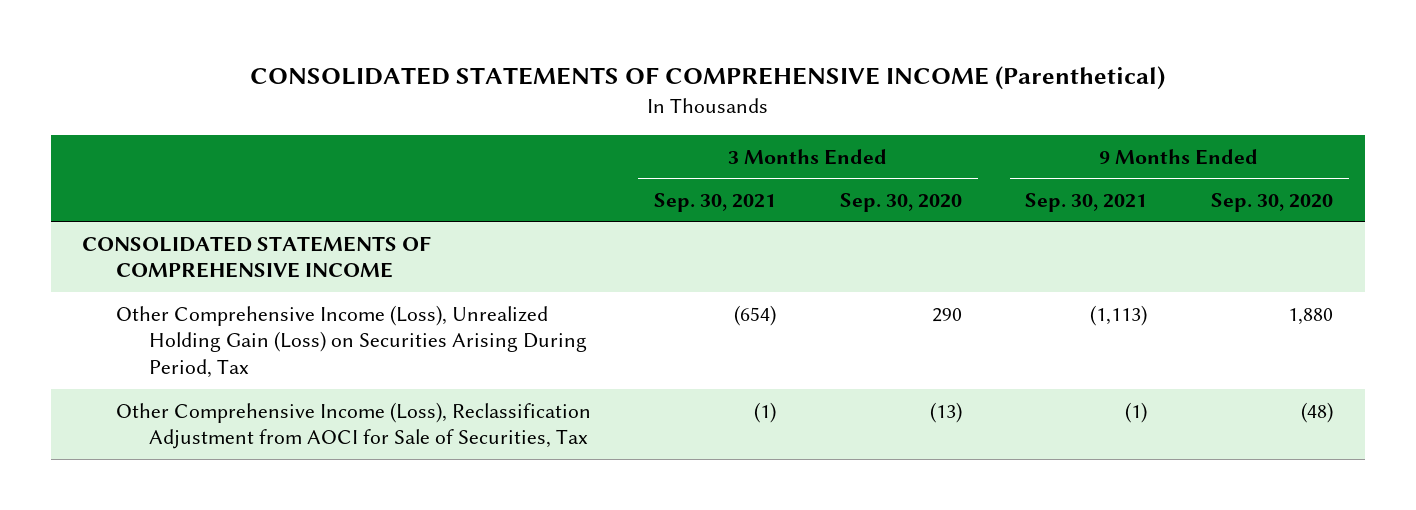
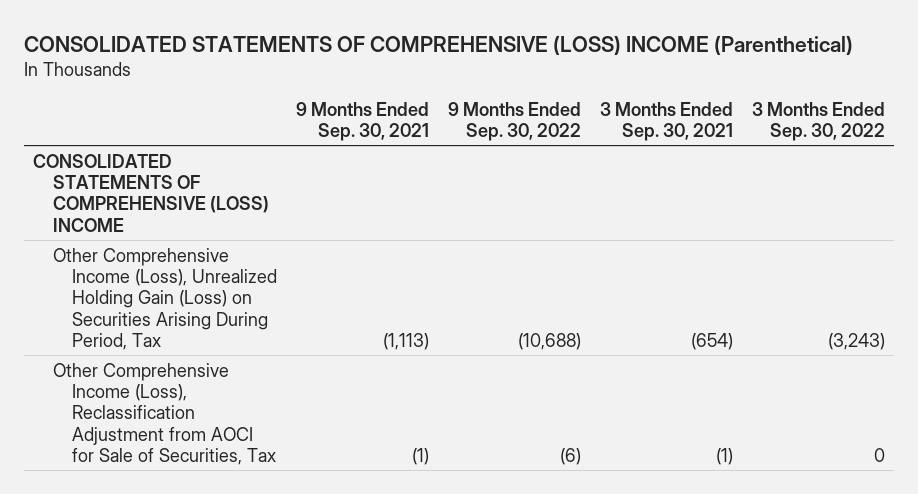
[249,66,1165,91] CONSOLIDATED STATEMENTS OF COMPREHENSIVE INCOME (Parenthetical) -> [23,34,853,55] CONSOLIDATED STATEMENTS OF COMPREHENSIVE (LOSS) INCOME (Parenthetical)
[839,192,962,212] Sep. 30, 2020 -> none
[1211,192,1334,212] Sep. 30, 2020 -> none
none -> [447,101,581,142] 9 Months Ended Sep. 30, 2022
none -> [751,101,885,142] 3 Months Ended Sep. 30, 2022
[82,235,432,279] CONSOLIDATED STATEMENTS OF COMPREHENSIVE INCOME -> [33,153,269,232] CONSOLIDATED STATEMENTS OF COMPREHENSIVE (LOSS) INCOME

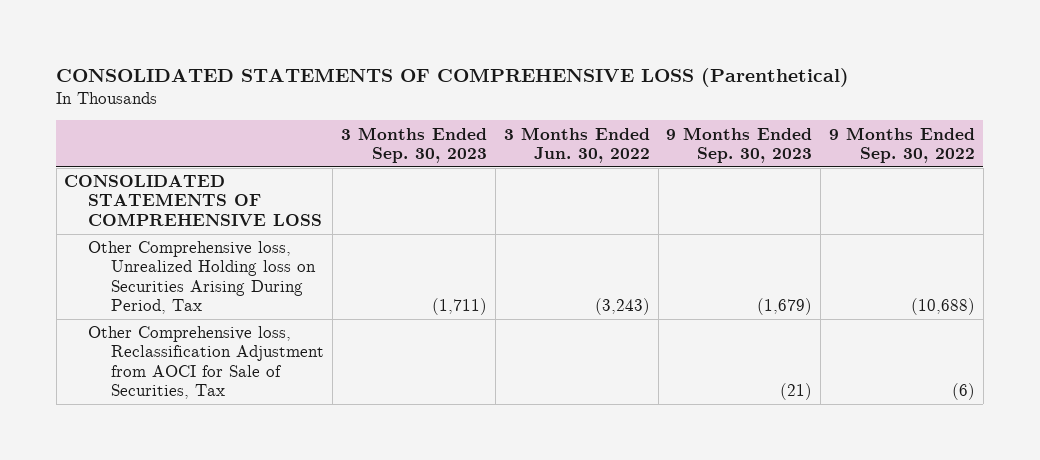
[23,34,853,55] CONSOLIDATED STATEMENTS OF COMPREHENSIVE (LOSS) INCOME (Parenthetical) -> [56,67,850,87] CONSOLIDATED STATEMENTS OF COMPREHENSIVE LOSS (Parenthetical)
[296,101,430,142] 9 Months Ended Sep. 30, 2021 -> none
[599,101,733,142] 3 Months Ended Sep. 30, 2021 -> none
[751,101,885,142] 3 Months Ended Sep. 30, 2022 -> none
none -> [341,126,488,163] 3 Months Ended Sep. 30, 2023
none -> [503,126,650,163] 3 Months Ended Jun. 30, 2022
none -> [666,126,813,163] 9 Months Ended Sep. 30, 2023
[33,153,269,232] CONSOLIDATED STATEMENTS OF COMPREHENSIVE (LOSS) INCOME -> [64,175,322,226] CONSOLIDATED STATEMENTS OF COMPREHENSIVE LOSS
[52,247,278,351] Other Comprehensive Income (Loss), Unrealized Holding Gain (Loss) on Securities Arising During Period, Tax -> [87,241,317,314] Other Comprehensive loss, Unrealized Holding loss on Securities Arising During Period, Tax
[52,362,277,466] Other Comprehensive Income (Loss), Reclassification Adjustment from AOCI for Sale of Securities, Tax -> [87,326,325,399] Other Comprehensive loss, Reclassification Adjustment from AOCI for Sale of Securities, Tax

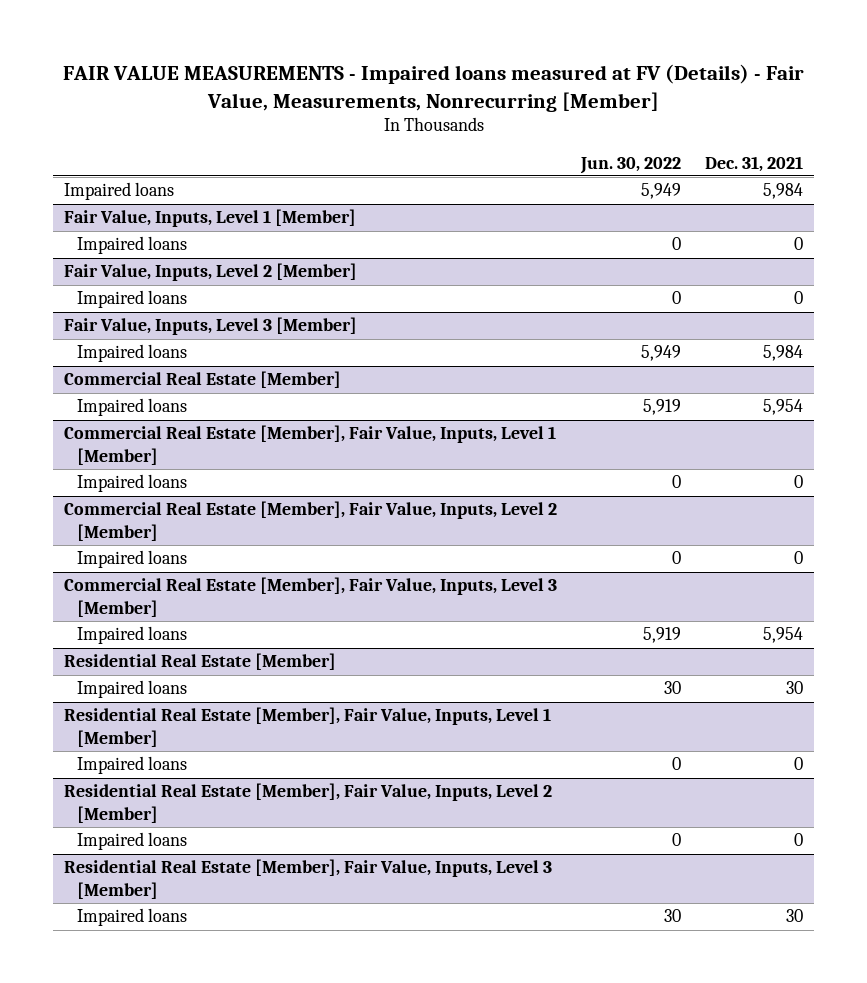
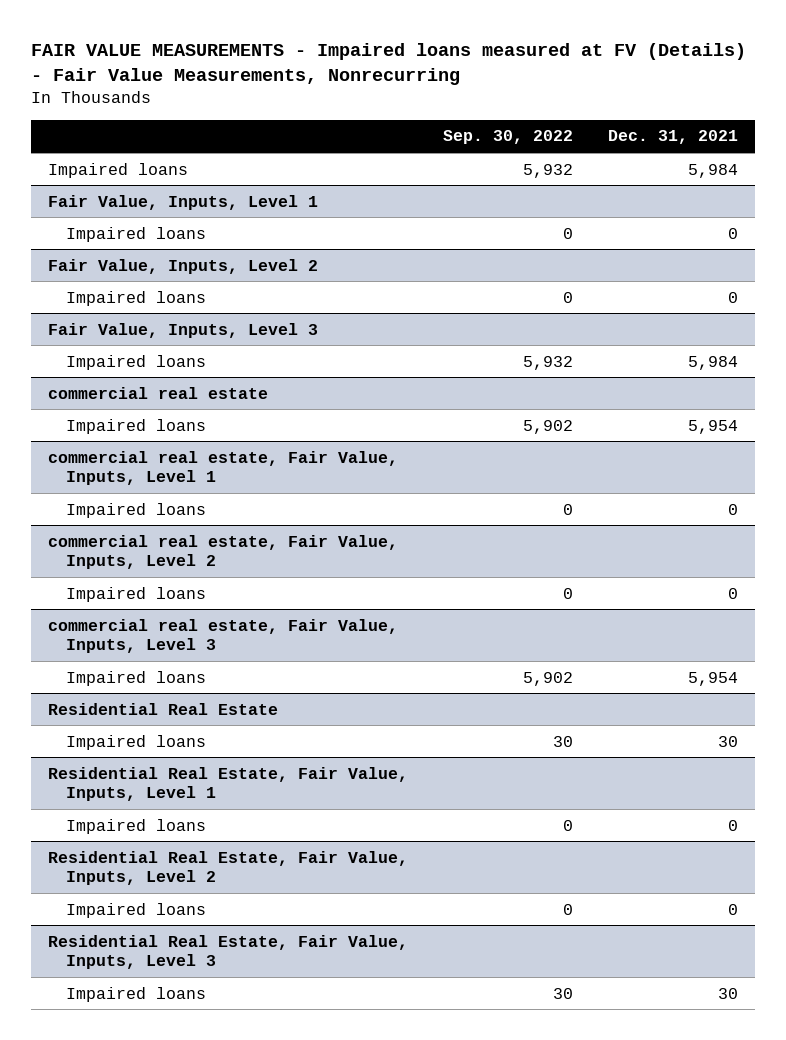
[62,64,804,112] FAIR VALUE MEASUREMENTS - Impaired loans measured at FV (Details) - Fair Value, Measurements, Nonrecurring [Member] -> [30,42,746,86] FAIR VALUE MEASUREMENTS - Impaired loans measured at FV (Details) - Fair Value Measurements, Nonrecurring
[580,156,682,174] Jun. 30, 2022 -> none
none -> [442,130,573,145] Sep. 30, 2022
[64,209,357,228] Fair Value, Inputs, Level 1 [Member] -> [48,194,319,210] Fair Value, Inputs, Level 1
[64,263,358,282] Fair Value, Inputs, Level 2 [Member] -> [48,258,319,274] Fair Value, Inputs, Level 2
[64,317,358,336] Fair Value, Inputs, Level 3 [Member] -> [48,322,319,338] Fair Value, Inputs, Level 3
[64,371,342,389] Commercial Real Estate [Member] -> [48,386,269,399] commercial real estate
[64,425,557,465] Commercial Real Estate [Member], Fair Value, Inputs, Level 1 [Member] -> [48,450,399,486] commercial real estate, Fair Value, Inputs, Level 1
[64,501,558,541] Commercial Real Estate [Member], Fair Value, Inputs, Level 2 [Member] -> [48,534,399,570] commercial real estate, Fair Value, Inputs, Level 2
[64,577,558,617] Commercial Real Estate [Member], Fair Value, Inputs, Level 3 [Member] -> [48,618,399,654] commercial real estate, Fair Value, Inputs, Level 3
[64,653,337,671] Residential Real Estate [Member] -> [48,702,279,715] Residential Real Estate
[64,707,552,747] Residential Real Estate [Member], Fair Value, Inputs, Level 1 [Member] -> [48,766,409,802] Residential Real Estate, Fair Value, Inputs, Level 1
[64,783,553,823] Residential Real Estate [Member], Fair Value, Inputs, Level 2 [Member] -> [48,850,409,886] Residential Real Estate, Fair Value, Inputs, Level 2
[64,859,553,899] Residential Real Estate [Member], Fair Value, Inputs, Level 3 [Member] -> [48,934,409,970] Residential Real Estate, Fair Value, Inputs, Level 3

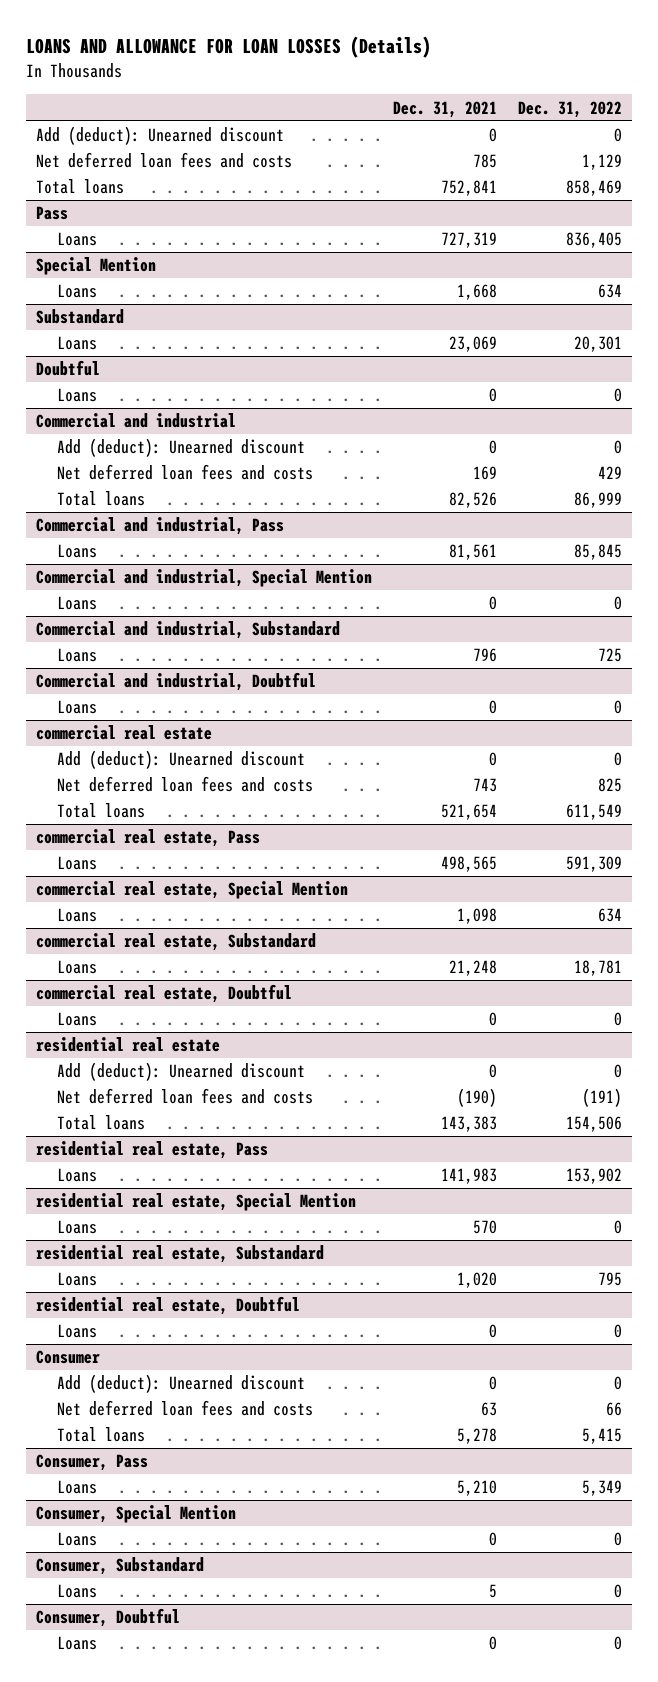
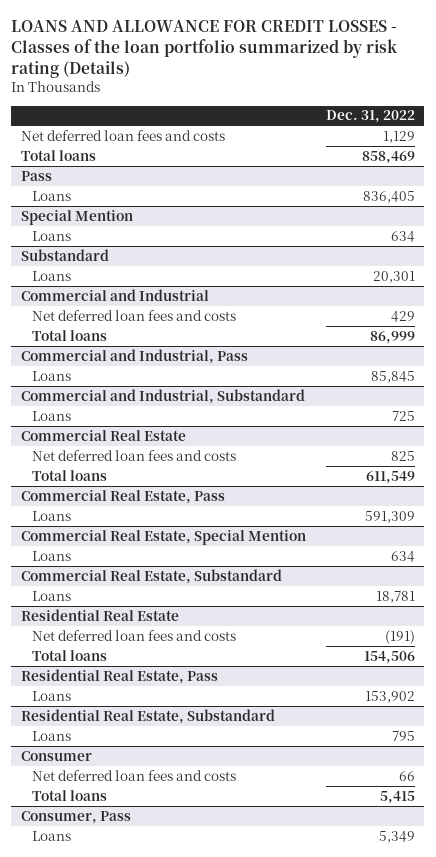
[25,35,431,58] LOANS AND ALLOWANCE FOR LOAN LOSSES (Details) -> [11,20,399,79] LOANS AND ALLOWANCE FOR CREDIT LOSSES - Classes of the loan portfolio summarized by risk rating (Details)
[392,100,497,118] Dec. 31, 2021 -> none
[36,126,285,146] Add (deduct): Unearned discount -> none
[36,360,101,377] Doubtful -> none
[57,388,98,403] Loans -> none
[57,438,306,458] Add (deduct): Unearned discount -> none
[36,413,237,429] Commercial and industrial -> [21,288,210,301] Commercial and Industrial
[36,517,285,536] Commercial and industrial, Pass -> [21,348,249,364] Commercial and Industrial, Pass
[36,569,373,588] Commercial and industrial, Special Mention -> none
[57,596,98,611] Loans -> none
[36,621,341,640] Commercial and industrial, Substandard -> [21,388,306,404] Commercial and Industrial, Substandard
[36,672,317,692] Commercial and industrial, Doubtful -> none
[57,700,98,715] Loans -> none
[57,750,306,770] Add (deduct): Unearned discount -> none
[36,725,213,741] commercial real estate -> [21,429,187,441] Commercial Real Estate
[36,829,261,848] commercial real estate, Pass -> [21,489,226,504] Commercial Real Estate, Pass
[36,881,349,900] commercial real estate, Special Mention -> [21,529,307,545] Commercial Real Estate, Special Mention
[36,933,317,952] commercial real estate, Substandard -> [21,568,283,584] Commercial Real Estate, Substandard
[36,984,293,1004] commercial real estate, Doubtful -> none
[57,1012,98,1027] Loans -> none
[57,1062,306,1082] Add (deduct): Unearned discount -> none
[36,1037,221,1053] residential real estate -> [21,608,180,621] Residential Real Estate
[36,1141,269,1160] residential real estate, Pass -> [21,668,219,684] Residential Real Estate, Pass
[36,1193,357,1212] residential real estate, Special Mention -> none
[57,1220,98,1235] Loans -> none
[36,1245,325,1264] residential real estate, Substandard -> [21,708,276,724] Residential Real Estate, Substandard
[36,1296,301,1316] residential real estate, Doubtful -> none
[57,1324,98,1339] Loans -> none
[57,1374,306,1394] Add (deduct): Unearned discount -> none
[36,1505,237,1524] Consumer, Special Mention -> none
[57,1532,98,1547] Loans -> none
[36,1557,205,1576] Consumer, Substandard -> none
[57,1584,98,1599] Loans -> none
[36,1608,181,1628] Consumer, Doubtful -> none
[57,1636,98,1651] Loans -> none

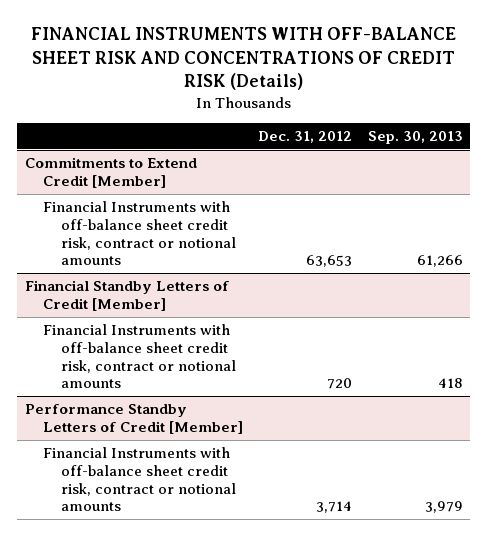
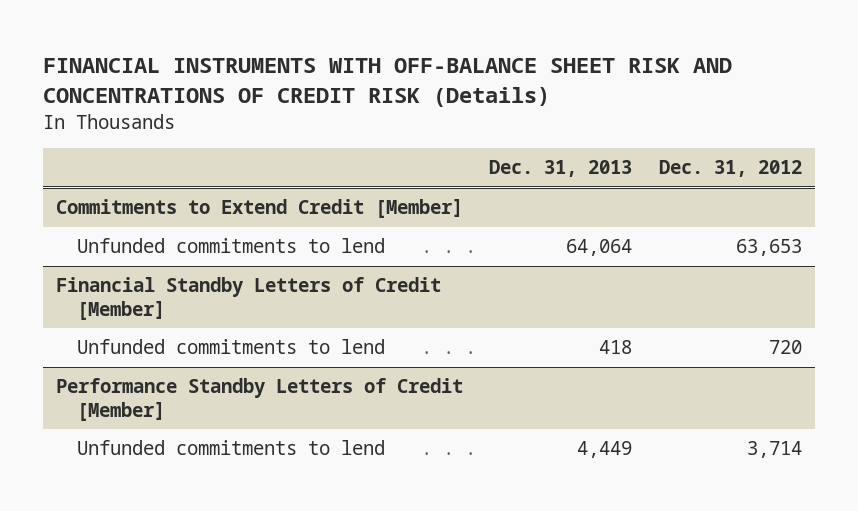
[367,131,463,145] Sep. 30, 2013 -> none
none -> [489,160,633,178] Dec. 31, 2013
[42,201,236,266] Financial Instruments with off-balance sheet credit risk, contract or notional amounts -> [77,238,386,254] Unfunded commitments to lend
[42,324,236,389] Financial Instruments with off-balance sheet credit risk, contract or notional amounts -> [77,339,386,355] Unfunded commitments to lend
[42,447,236,512] Financial Instruments with off-balance sheet credit risk, contract or notional amounts -> [77,440,386,456] Unfunded commitments to lend

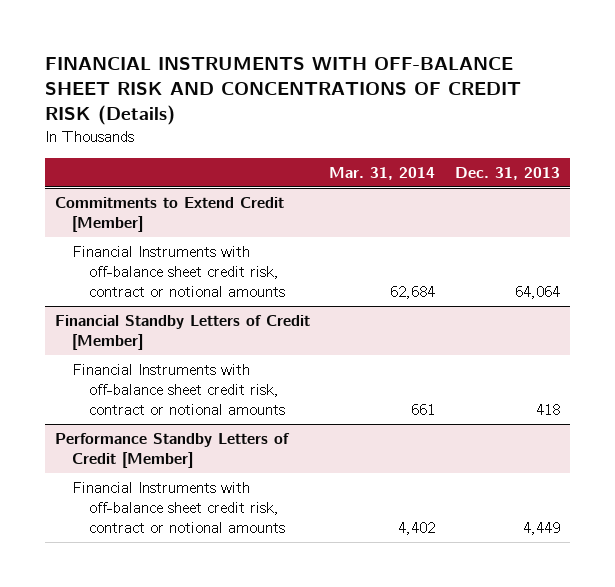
[658,160,802,178] Dec. 31, 2012 -> none
none -> [329,166,436,180] Mar. 31, 2014
[77,238,386,254] Unfunded commitments to lend -> [71,246,286,297] Financial Instruments with off-balance sheet credit risk, contract or notional amounts
[77,339,386,355] Unfunded commitments to lend -> [71,364,286,415] Financial Instruments with off-balance sheet credit risk, contract or notional amounts
[77,440,386,456] Unfunded commitments to lend -> [71,482,286,533] Financial Instruments with off-balance sheet credit risk, contract or notional amounts

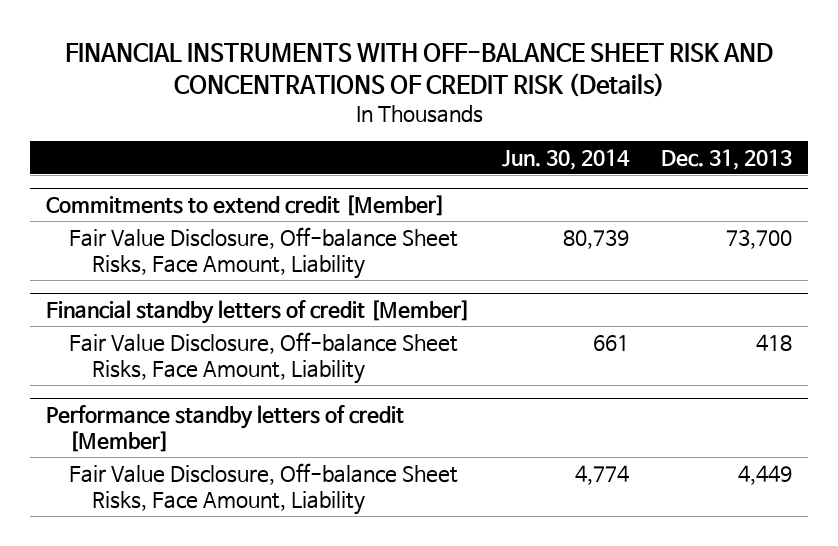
[329,166,436,180] Mar. 31, 2014 -> none
none -> [501,148,630,170] Jun. 30, 2014
[54,197,284,232] Commitments to Extend Credit [Member] -> [45,194,445,216] Commitments to extend credit [Member]
[71,246,286,297] Financial Instruments with off-balance sheet credit risk, contract or notional amounts -> [68,226,458,279] Fair Value Disclosure, Off-balance Sheet Risks, Face Amount, Liability
[515,285,561,299] 64,064 -> [726,228,793,249] 73,700
[54,315,310,350] Financial Standby Letters of Credit [Member] -> [45,299,470,324] Financial standby letters of credit [Member]
[71,364,286,415] Financial Instruments with off-balance sheet credit risk, contract or notional amounts -> [68,331,458,384] Fair Value Disclosure, Off-balance Sheet Risks, Face Amount, Liability
[54,433,290,468] Performance Standby Letters of Credit [Member] -> [45,404,404,452] Performance standby letters of credit [Member]
[71,482,286,533] Financial Instruments with off-balance sheet credit risk, contract or notional amounts -> [68,462,458,515] Fair Value Disclosure, Off-balance Sheet Risks, Face Amount, Liability

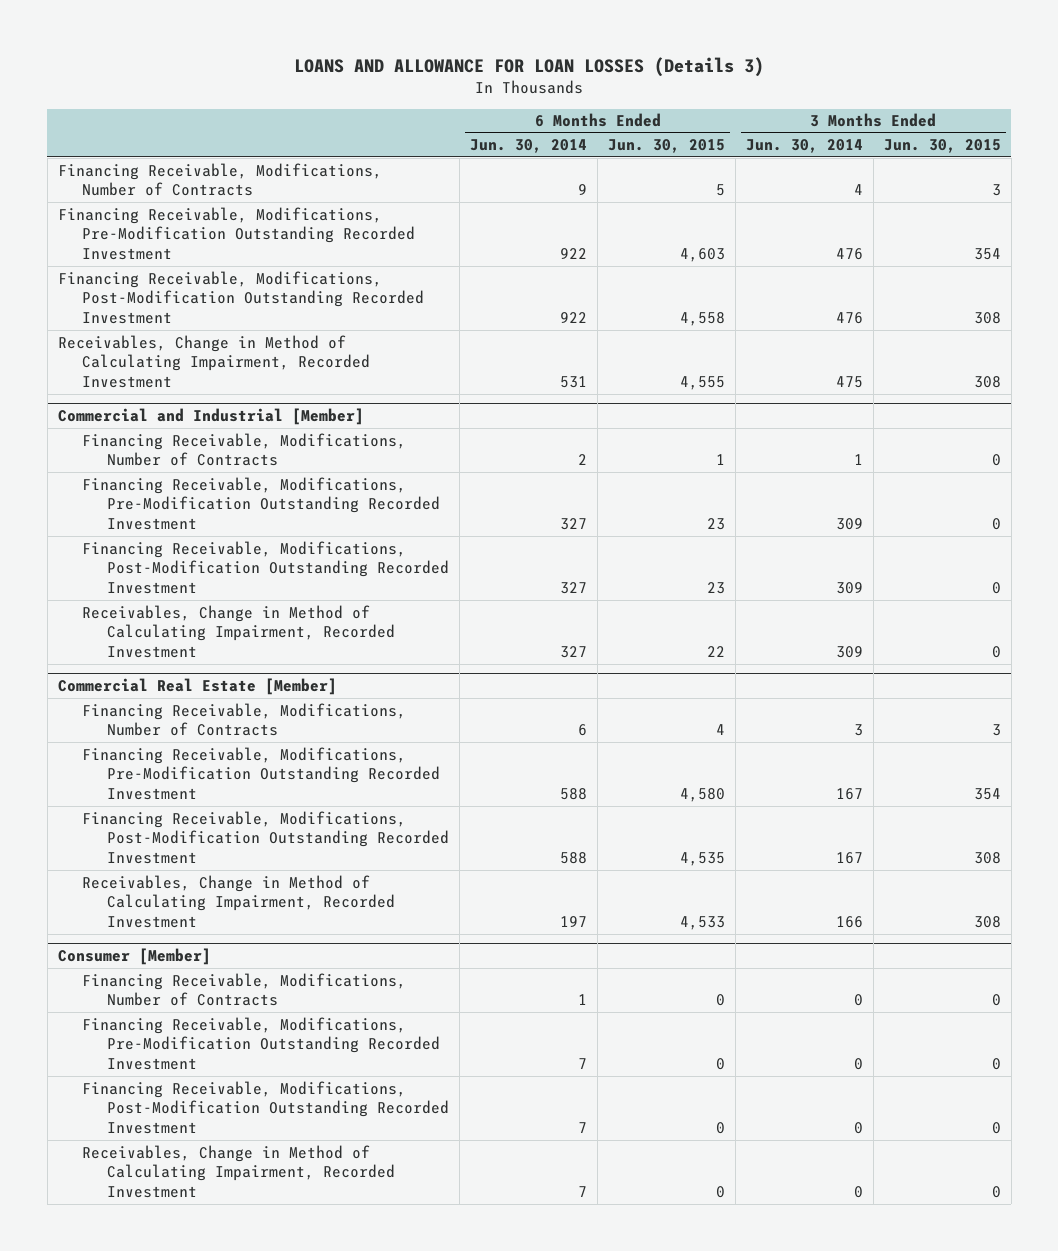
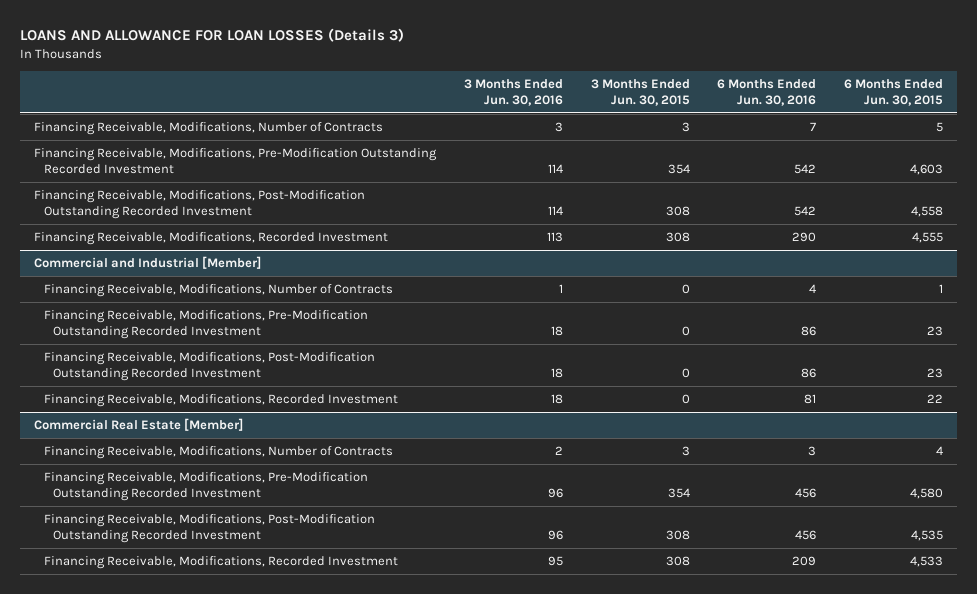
[470,139,588,154] Jun. 30, 2014 -> none
[745,139,863,154] Jun. 30, 2014 -> none
none -> [463,78,563,106] 3 Months Ended Jun. 30, 2016
none -> [717,78,817,106] 6 Months Ended Jun. 30, 2016
[57,334,371,389] Receivables, Change in Method of Calculating Impairment, Recorded Investment -> [33,231,388,245] Financing Receivable, Modifications, Recorded Investment
[82,604,396,659] Receivables, Change in Method of Calculating Impairment, Recorded Investment -> [43,393,398,407] Financing Receivable, Modifications, Recorded Investment
[57,948,211,966] Consumer [Member] -> none
[82,972,407,1007] Financing Receivable, Modifications, Number of Contracts -> none
[82,1016,441,1071] Financing Receivable, Modifications, Pre-Modification Outstanding Recorded Investment -> none
[82,1080,450,1135] Financing Receivable, Modifications, Post-Modification Outstanding Recorded Investment -> none
[82,1144,396,1199] Receivables, Change in Method of Calculating Impairment, Recorded Investment -> none
[82,874,396,929] Receivables, Change in Method of Calculating Impairment, Recorded Investment -> [43,555,398,569] Financing Receivable, Modifications, Recorded Investment

